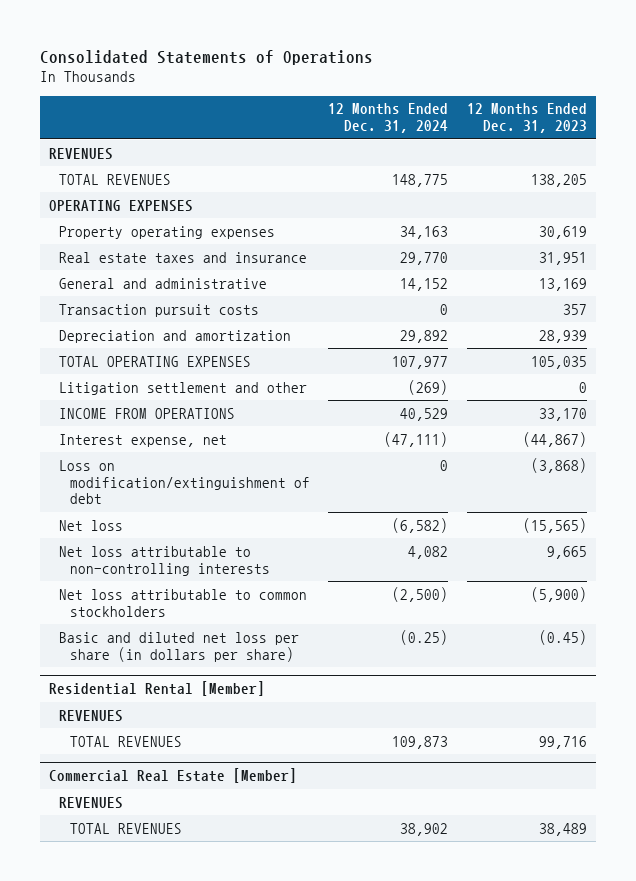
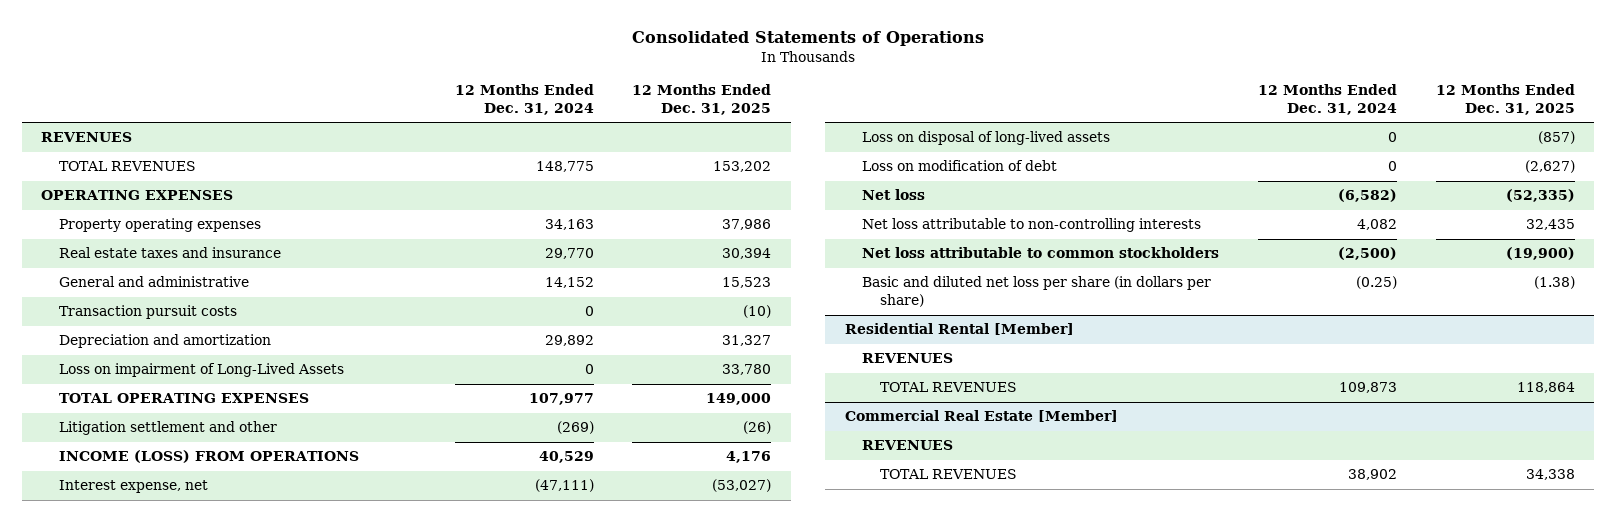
[466,103,587,134] 12 Months Ended Dec. 31, 2023 -> none
none -> [632,84,772,116] 12 Months Ended Dec. 31, 2025
none -> [58,363,344,378] Loss on impairment of Long-Lived Assets
[59,407,236,419] INCOME FROM OPERATIONS -> [58,450,359,464] INCOME (LOSS) FROM OPERATIONS
none -> [862,131,1111,146] Loss on disposal of long-lived assets
[59,459,310,505] Loss on modification/extinguishment of debt -> [862,160,1058,172] Loss on modification of debt

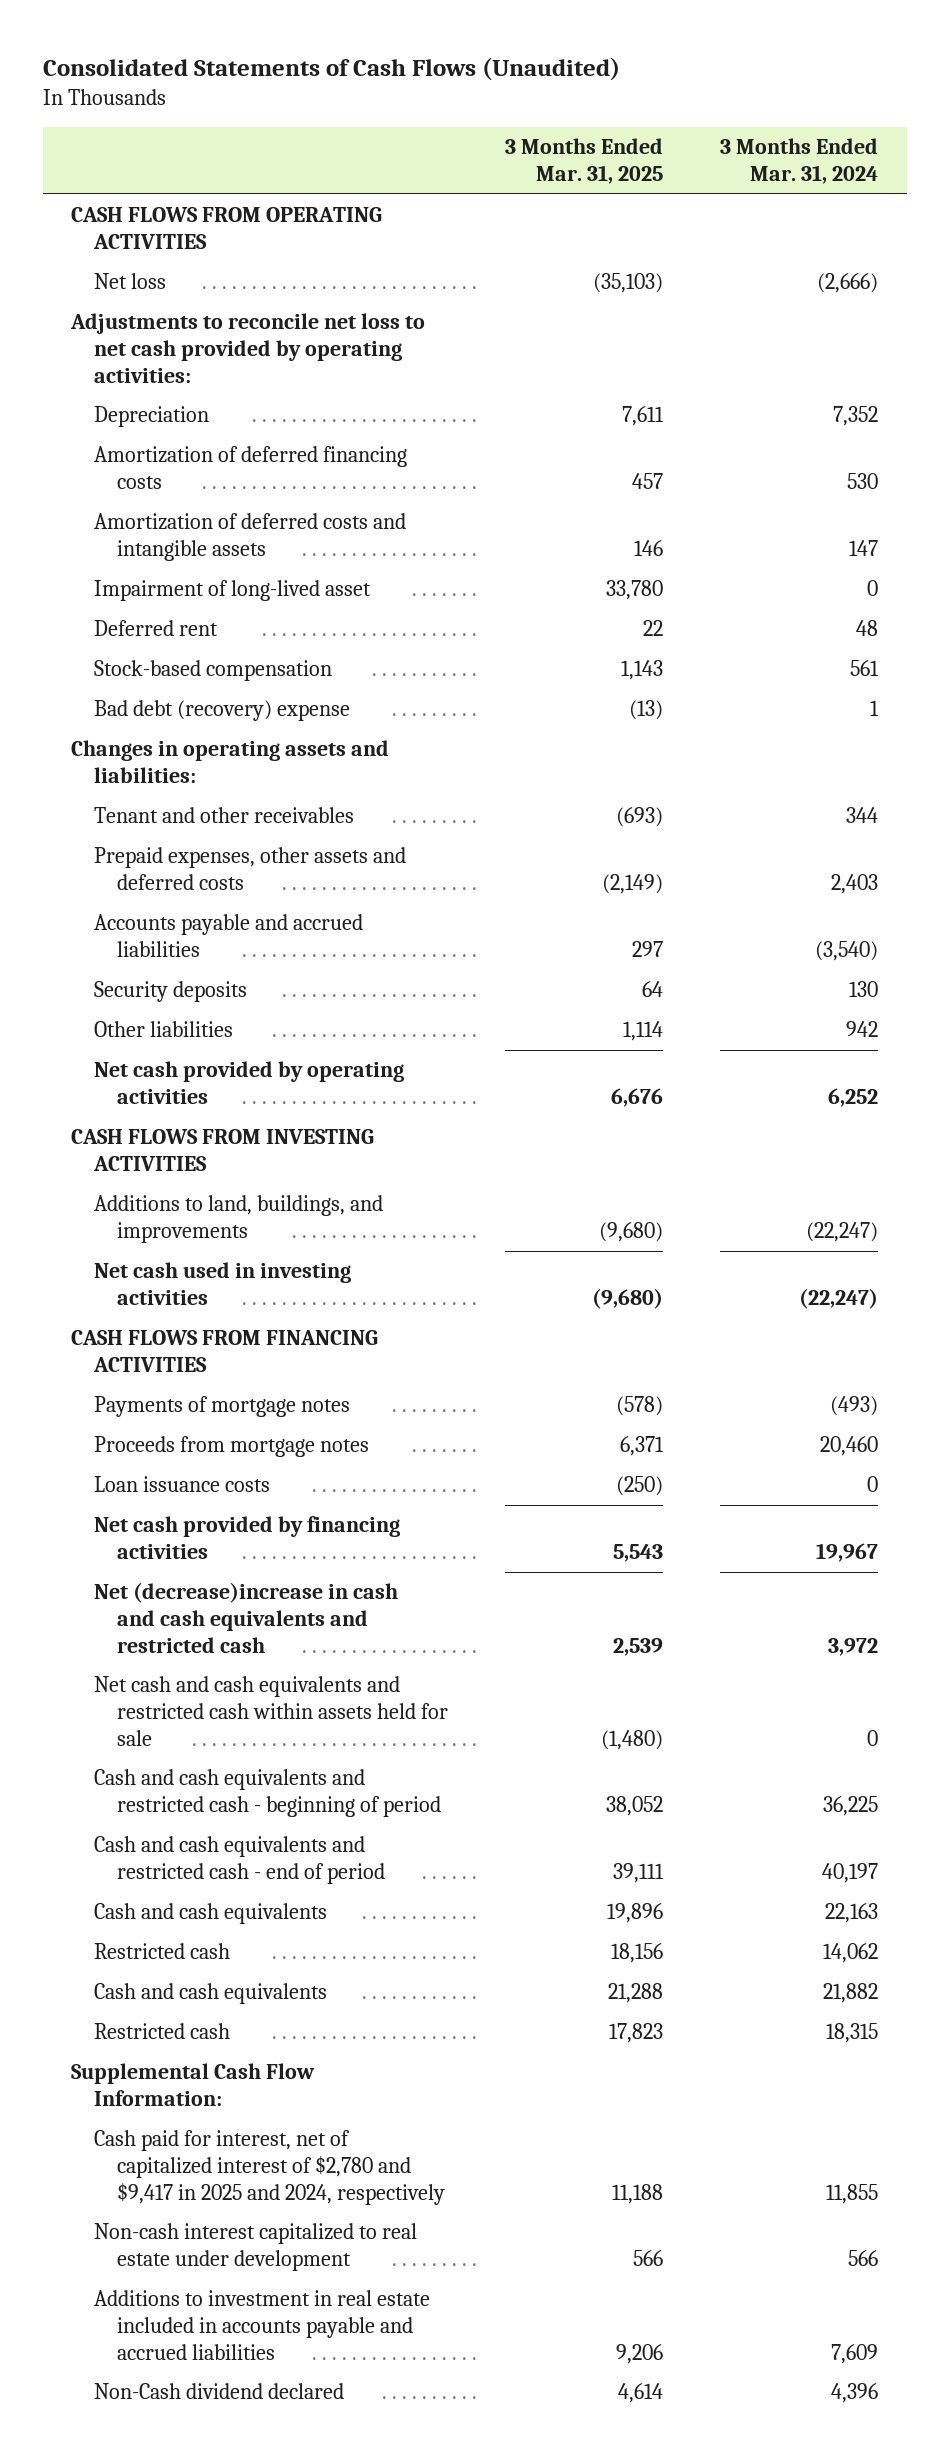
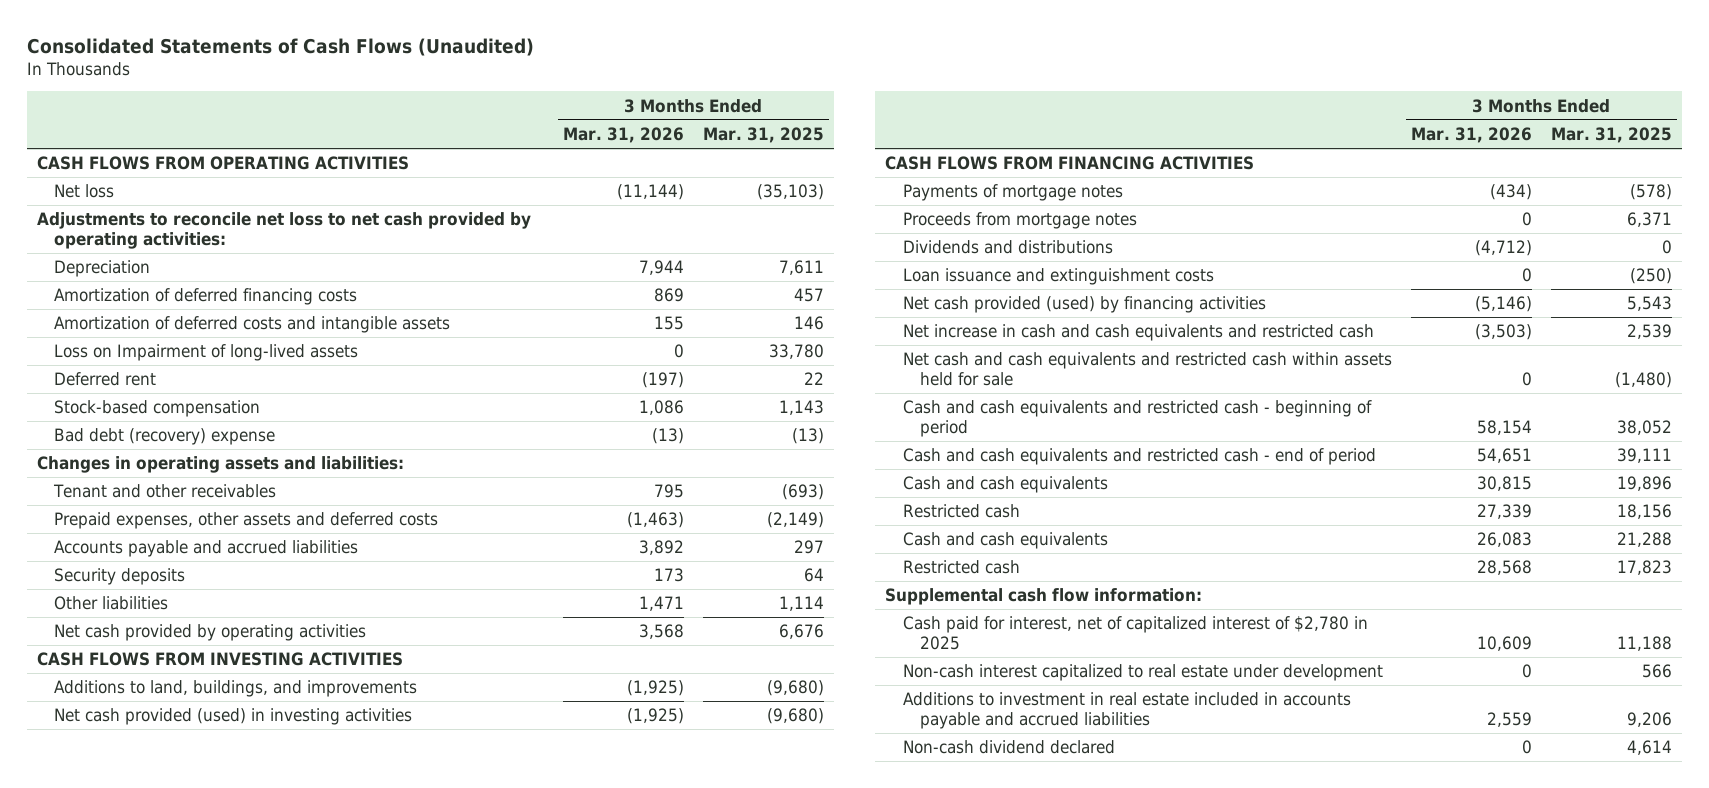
[720,138,879,184] 3 Months Ended Mar. 31, 2024 -> none
none -> [562,126,684,143] Mar. 31, 2026
[94,580,372,602] Impairment of long-lived asset -> [54,344,359,362] Loss on Impairment of long-lived assets
[94,1262,352,1306] Net cash used in investing activities -> [54,708,413,726] Net cash provided (used) in investing activities
none -> [902,240,1113,255] Dividends and distributions
[94,1476,271,1493] Loan issuance costs -> [902,268,1214,286] Loan issuance and extinguishment costs
[94,1516,401,1560] Net cash provided by financing activities -> [902,296,1266,314] Net cash provided (used) by financing activities
[94,1582,399,1653] Net (decrease)increase in cash and cash equivalents and restricted cash -> [902,324,1374,342] Net increase in cash and cash equivalents and restricted cash
[71,2063,316,2107] Supplemental Cash Flow Information: -> [884,588,1202,606] Supplemental cash flow information:
[94,2130,445,2205] Cash paid for interest, net of capitalized interest of $2,780 and $9,417 in 2025 and 2024, respectively -> [902,616,1368,651] Cash paid for interest, net of capitalized interest of $2,780 in 2025
[94,2383,345,2400] Non-Cash dividend declared -> [902,740,1115,755] Non-cash dividend declared

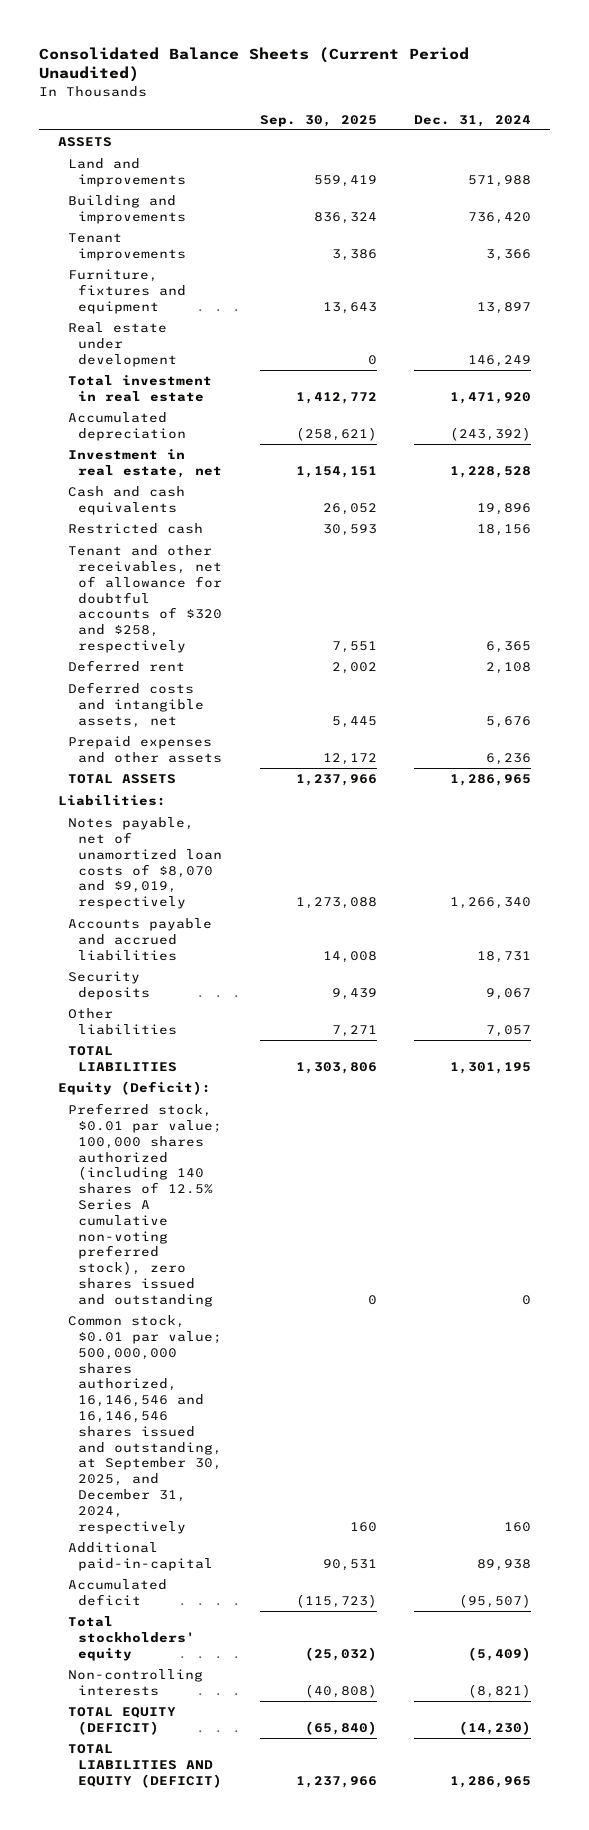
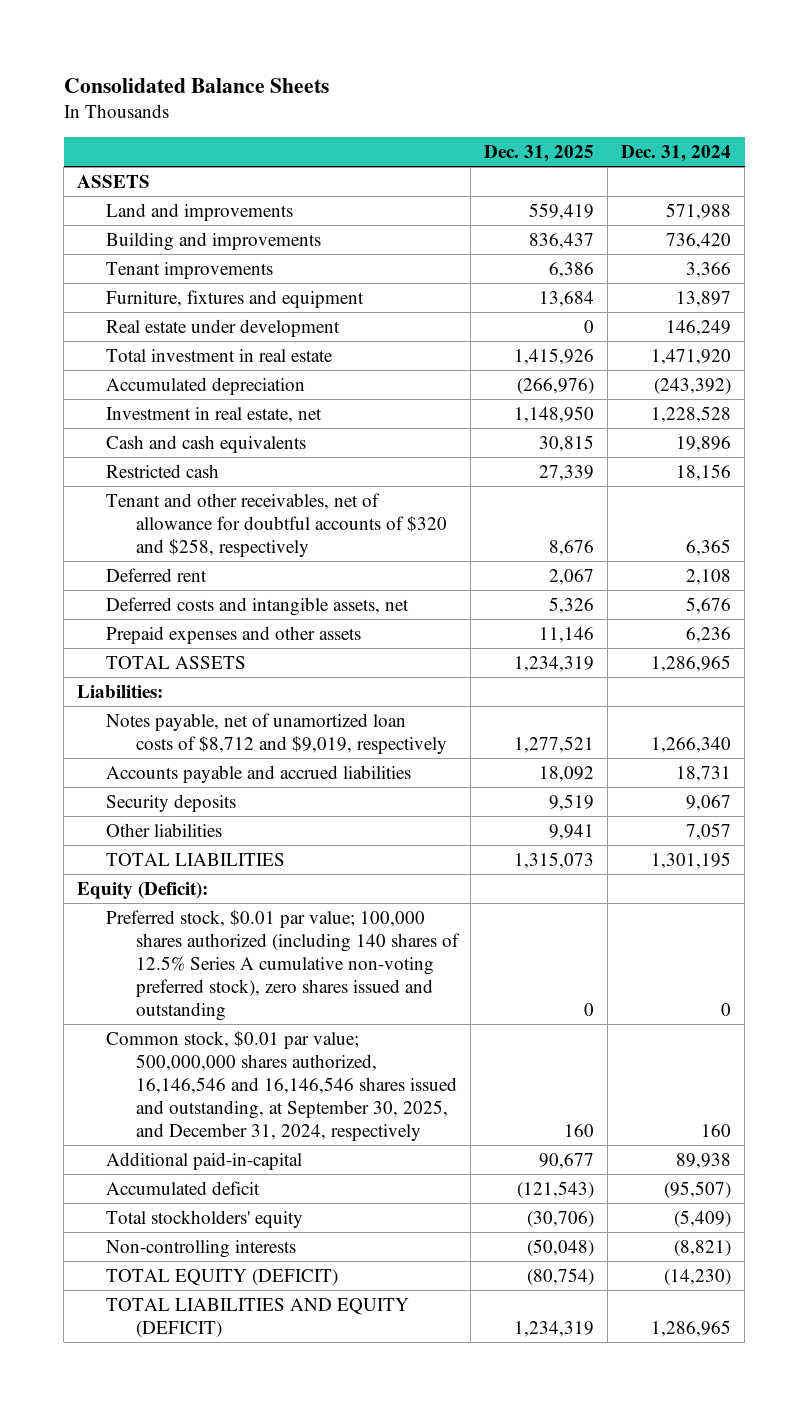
[39,46,470,83] Consolidated Balance Sheets (Current Period Unaudited) -> [63,77,329,93] Consolidated Balance Sheets
[259,114,377,127] Sep. 30, 2025 -> none
none -> [484,144,595,162] Dec. 31, 2025
[68,817,223,910] Notes payable, net of unamortized loan costs of $8,070 and $9,019, respectively -> [106,712,447,754] Notes payable, net of unamortized loan costs of $8,712 and $9,019, respectively

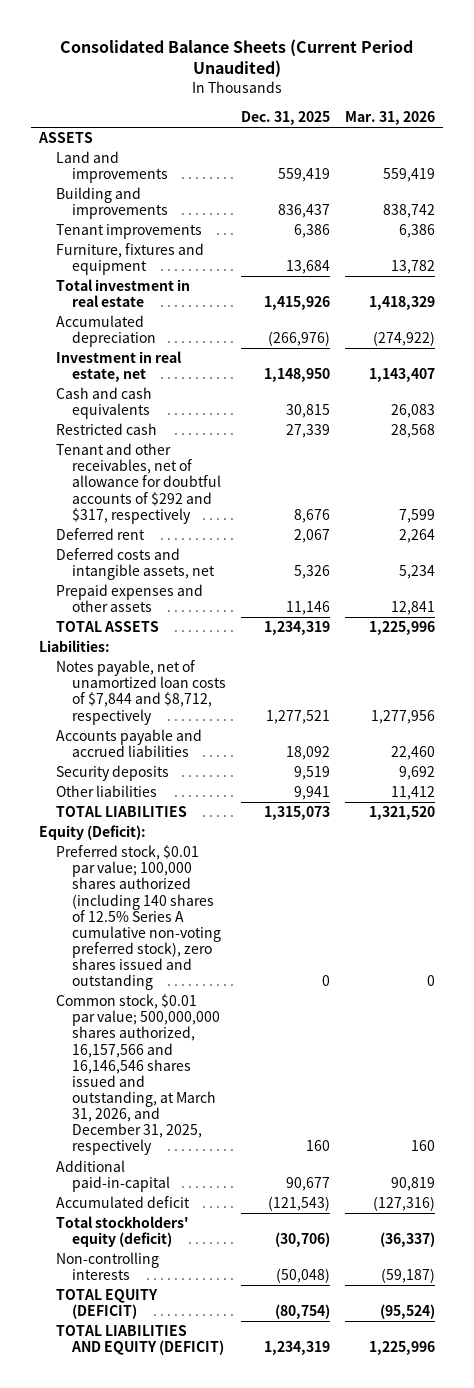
[63,77,329,93] Consolidated Balance Sheets -> [60,38,414,78] Consolidated Balance Sheets (Current Period Unaudited)
[621,144,732,162] Dec. 31, 2024 -> none
none -> [345,110,436,125] Mar. 31, 2026
[106,318,341,337] Real estate under development -> none
[106,492,447,557] Tenant and other receivables, net of allowance for doubtful accounts of $320 and $258, respectively -> [55,443,222,524] Tenant and other receivables, net of allowance for doubtful accounts of $292 and $317, respectively
[106,712,447,754] Notes payable, net of unamortized loan costs of $8,712 and $9,019, respectively -> [55,660,227,725] Notes payable, net of unamortized loan costs of $7,844 and $8,712, respectively
[106,1030,457,1141] Common stock, $0.01 par value; 500,000,000 shares authorized, 16,146,546 and 16,146,546 shares issued and outstanding, at September 30, 2025, and December 31, 2024, respectively -> [55,994,221,1156] Common stock, $0.01 par value; 500,000,000 shares authorized, 16,157,566 and 16,146,546 shares issued and outstanding, at March 31, 2026, and December 31, 2025, respectively
[106,1209,304,1228] Total stockholders' equity -> [55,1216,189,1248] Total stockholders' equity (deficit)

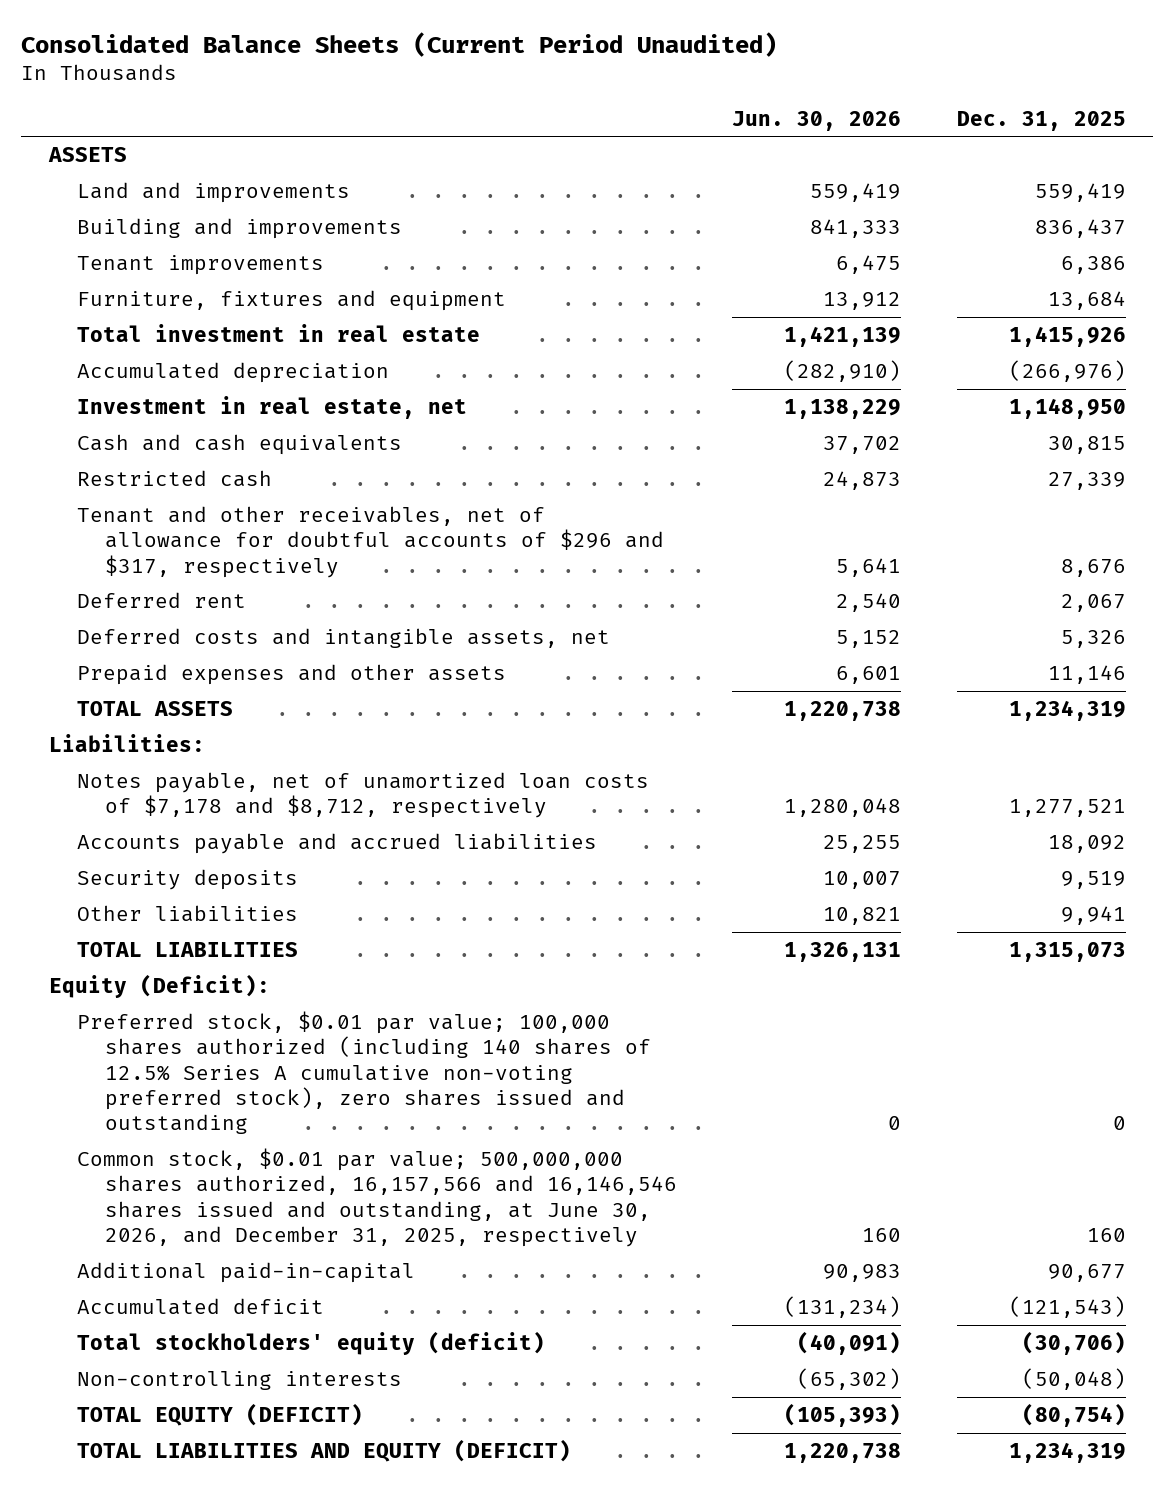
[345,110,436,125] Mar. 31, 2026 -> none
none -> [732,110,902,131] Jun. 30, 2026
[55,443,222,524] Tenant and other receivables, net of allowance for doubtful accounts of $292 and $317, respectively -> [77,506,665,578] Tenant and other receivables, net of allowance for doubtful accounts of $296 and $317, respectively
[55,660,227,725] Notes payable, net of unamortized loan costs of $7,844 and $8,712, respectively -> [77,772,650,819] Notes payable, net of unamortized loan costs of $7,178 and $8,712, respectively
[55,994,221,1156] Common stock, $0.01 par value; 500,000,000 shares authorized, 16,157,566 and 16,146,546 shares issued and outstanding, at March 31, 2026, and December 31, 2025, respectively -> [77,1148,678,1248] Common stock, $0.01 par value; 500,000,000 shares authorized, 16,157,566 and 16,146,546 shares issued and outstanding, at June 30, 2026, and December 31, 2025, respectively

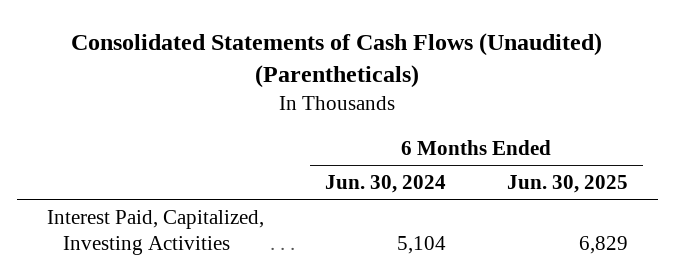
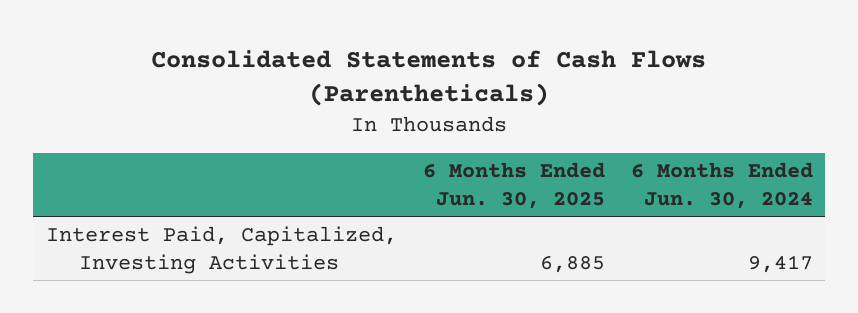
[71,32,603,89] Consolidated Statements of Cash Flows (Unaudited) (Parentheticals) -> [151,50,707,107] Consolidated Statements of Cash Flows (Parentheticals)
[396,236,446,255] 5,104 -> [747,255,813,274] 9,417
[578,236,628,255] 6,829 -> [539,256,605,274] 6,885

